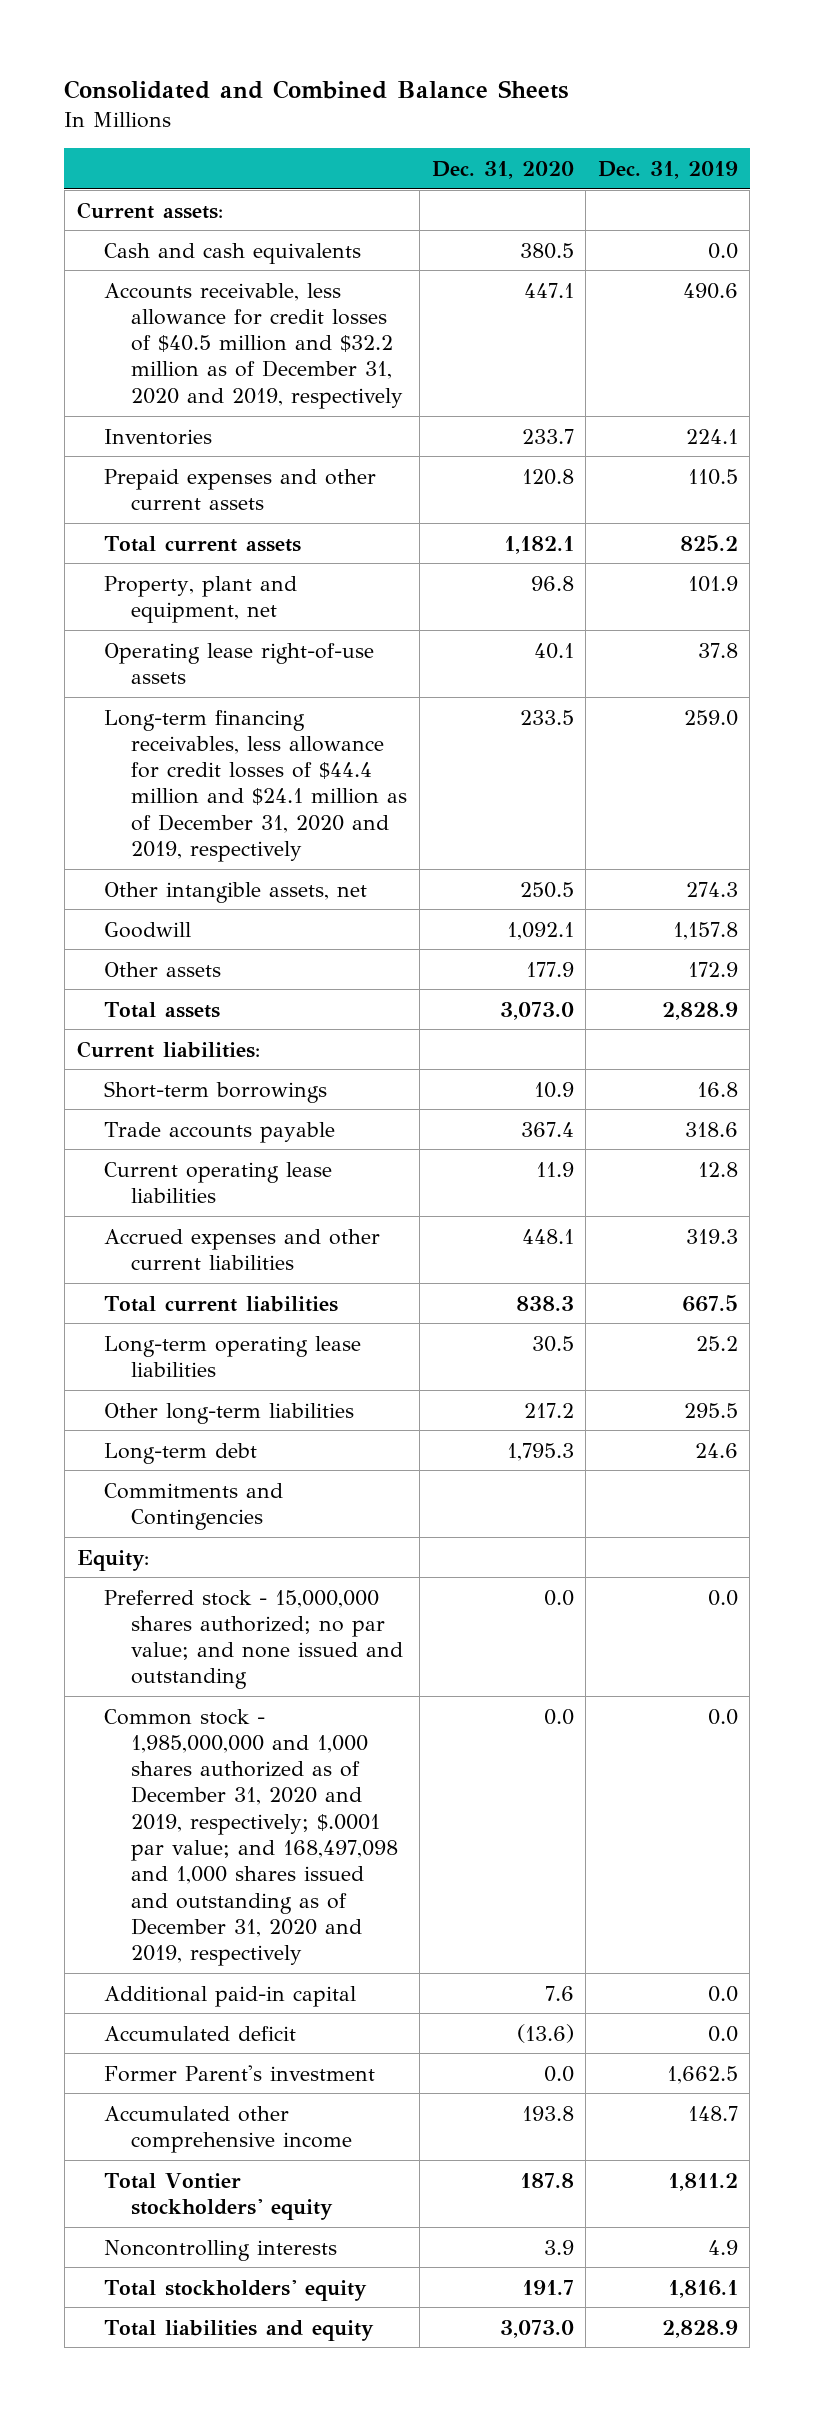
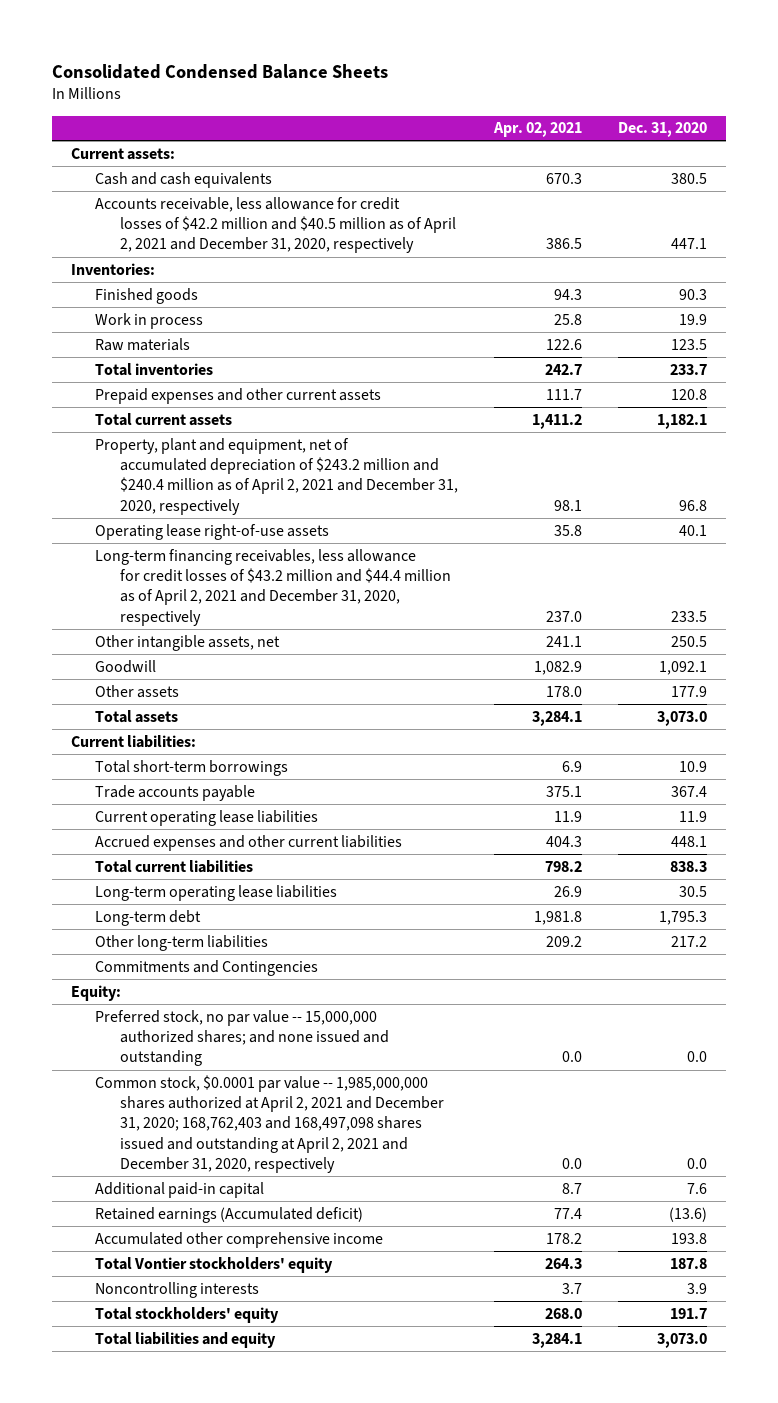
[64,79,570,99] Consolidated and Combined Balance Sheets -> [52,63,389,79] Consolidated Condensed Balance Sheets
[597,160,738,179] Dec. 31, 2019 -> none
none -> [493,122,583,138] Apr. 02, 2021
[104,282,404,409] Accounts receivable, less allowance for credit losses of $40.5 million and $32.2 million as of December 31, 2020 and 2019, respectively -> [95,196,456,254] Accounts receivable, less allowance for credit losses of $42.2 million and $40.5 million as of April 2, 2021 and December 31, 2020, respectively
none -> [70,262,155,275] Inventories:
none -> [95,287,199,304] Finished goods
none -> [95,312,204,329] Work in process
none -> [95,337,191,351] Raw materials
[104,428,213,445] Inventories -> [95,362,214,376] Total inventories
[104,575,298,623] Property, plant and equipment, net -> [95,437,458,515] Property, plant and equipment, net of accumulated depreciation of $243.2 million and $240.4 million as of April 2, 2021 and December 31, 2020, respectively
[104,709,408,863] Long-term financing receivables, less allowance for credit losses of $44.4 million and $24.1 million as of December 31, 2020 and 2019, respectively -> [95,548,451,626] Long-term financing receivables, less allowance for credit losses of $43.2 million and $44.4 million as of April 2, 2021 and December 31, 2020, respectively
[104,1080,328,1103] Short-term borrowings -> [95,759,289,776] Total short-term borrowings
[104,1402,355,1424] Other long-term liabilities -> [95,934,269,951] Other long-term liabilities
[104,1589,404,1690] Preferred stock - 15,000,000 shares authorized; no par value; and none issued and outstanding -> [95,1009,389,1067] Preferred stock, no par value -- 15,000,000 authorized shares; and none issued and outstanding
[104,1708,399,1967] Common stock - 1,985,000,000 and 1,000 shares authorized as of December 31, 2020 and 2019, respectively; $.0001 par value; and 168,497,098 and 1,000 shares issued and outstanding as of December 31, 2020 and 2019, respectively -> [95,1074,444,1174] Common stock, $0.0001 par value -- 1,985,000,000 shares authorized at April 2, 2021 and December 31, 2020; 168,762,403 and 168,497,098 shares issued and outstanding at April 2, 2021 and December 31, 2020, respectively
[104,2064,376,2082] Former Parent's investment -> none
[104,2025,297,2041] Accumulated deficit -> [95,1206,364,1223] Retained earnings (Accumulated deficit)

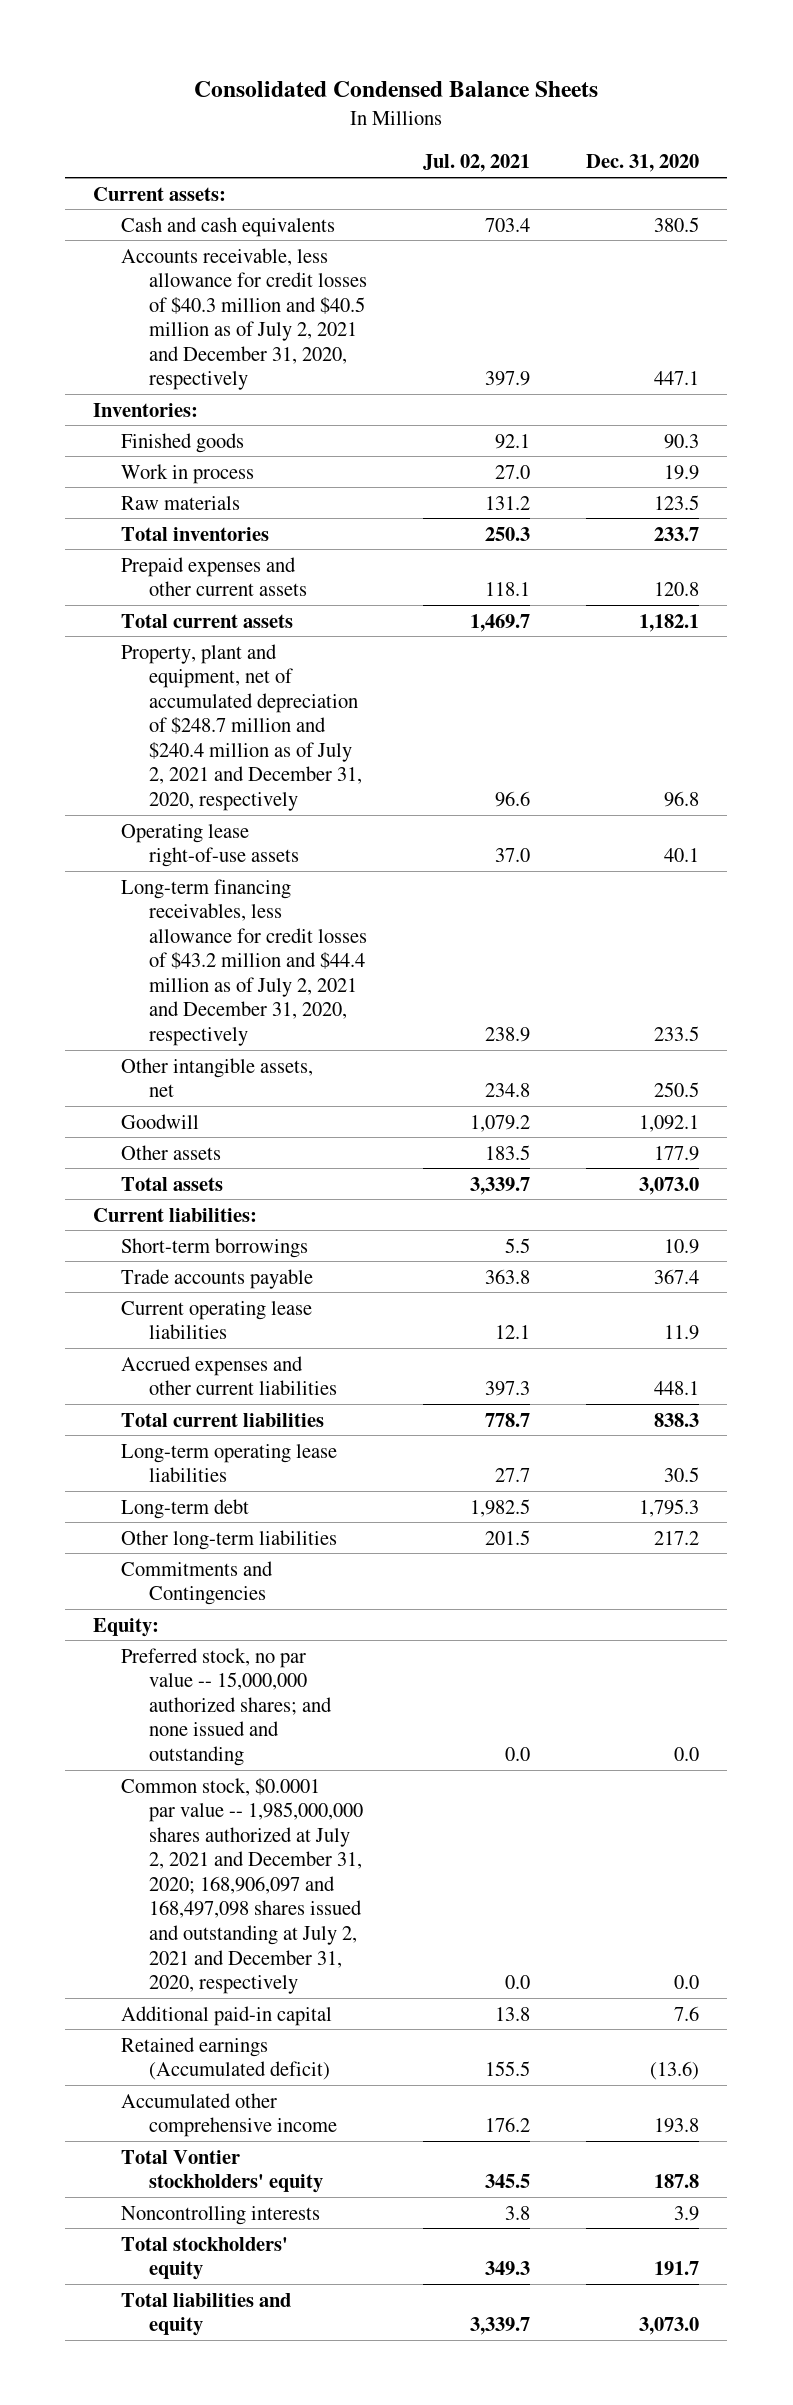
[493,122,583,138] Apr. 02, 2021 -> none
none -> [423,154,531,173] Jul. 02, 2021
[95,196,456,254] Accounts receivable, less allowance for credit losses of $42.2 million and $40.5 million as of April 2, 2021 and December 31, 2020, respectively -> [121,247,368,391] Accounts receivable, less allowance for credit losses of $40.3 million and $40.5 million as of July 2, 2021 and December 31, 2020, respectively
[95,437,458,515] Property, plant and equipment, net of accumulated depreciation of $243.2 million and $240.4 million as of April 2, 2021 and December 31, 2020, respectively -> [121,643,363,812] Property, plant and equipment, net of accumulated depreciation of $248.7 million and $240.4 million as of July 2, 2021 and December 31, 2020, respectively
[95,548,451,626] Long-term financing receivables, less allowance for credit losses of $43.2 million and $44.4 million as of April 2, 2021 and December 31, 2020, respectively -> [121,878,368,1047] Long-term financing receivables, less allowance for credit losses of $43.2 million and $44.4 million as of July 2, 2021 and December 31, 2020, respectively
[95,759,289,776] Total short-term borrowings -> [121,1237,309,1258] Short-term borrowings
[95,1074,444,1174] Common stock, $0.0001 par value -- 1,985,000,000 shares authorized at April 2, 2021 and December 31, 2020; 168,762,403 and 168,497,098 shares issued and outstanding at April 2, 2021 and December 31, 2020, respectively -> [121,1777,364,1995] Common stock, $0.0001 par value -- 1,985,000,000 shares authorized at July 2, 2021 and December 31, 2020; 168,906,097 and 168,497,098 shares issued and outstanding at July 2, 2021 and December 31, 2020, respectively

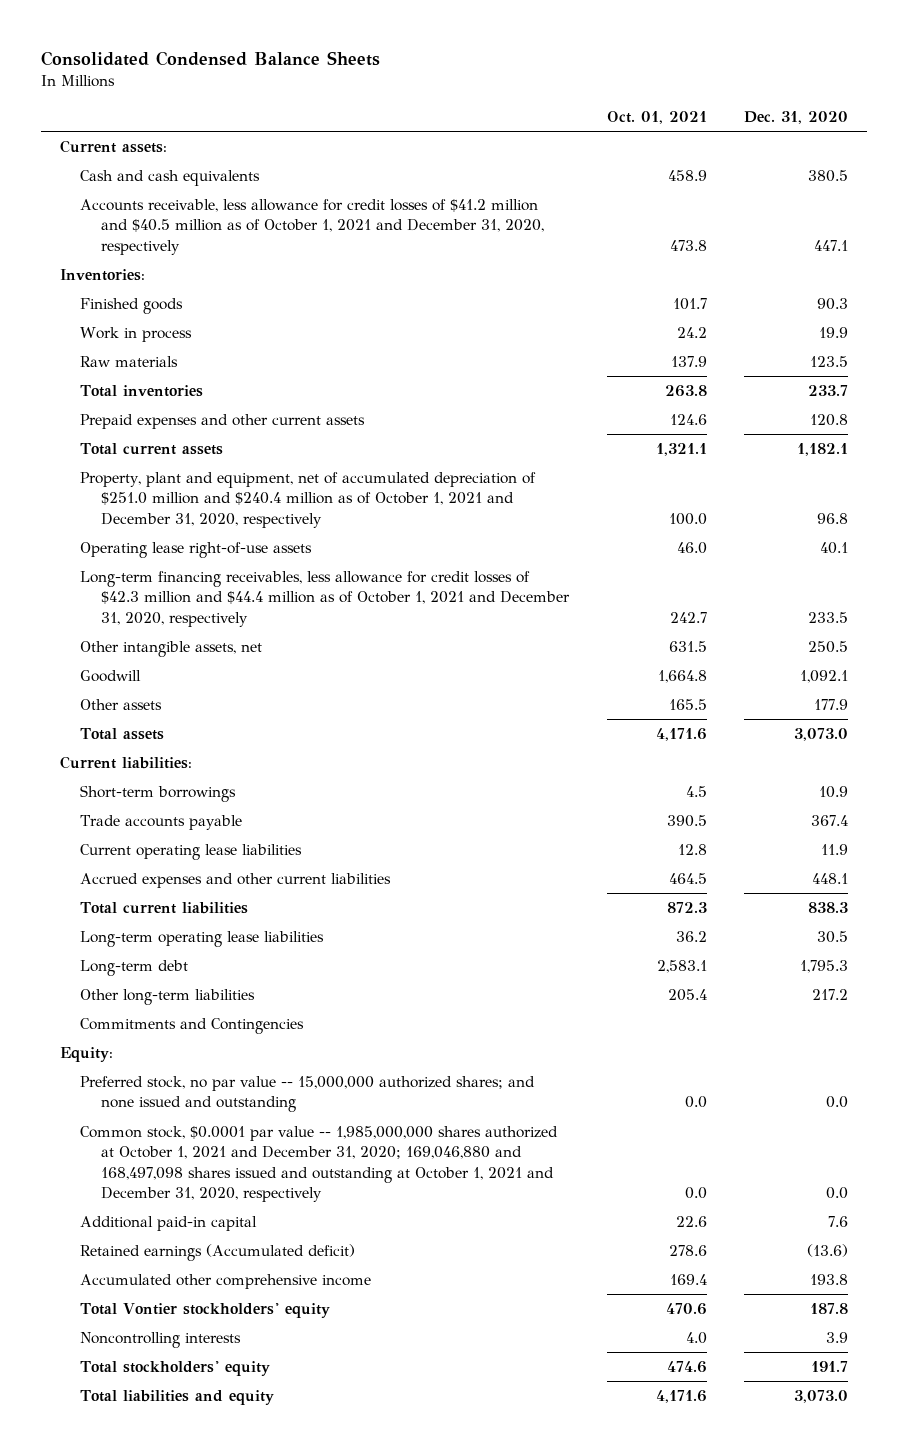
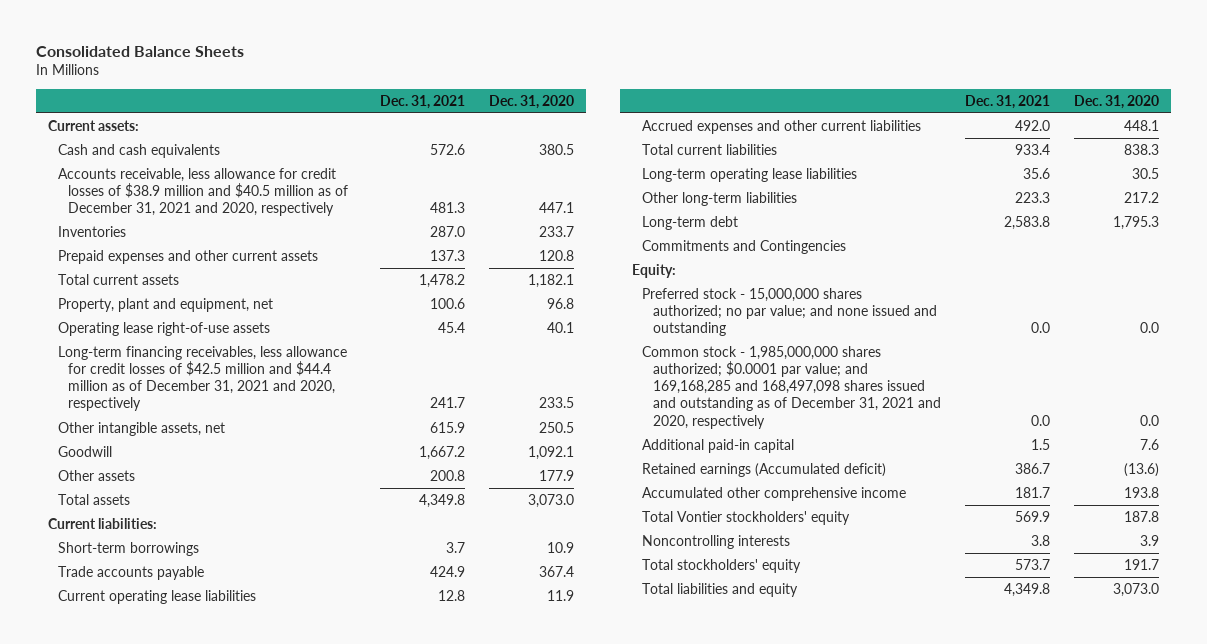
[40,51,380,67] Consolidated Condensed Balance Sheets -> [35,45,244,57] Consolidated Balance Sheets
[606,111,707,125] Oct. 01, 2021 -> none
none -> [380,94,466,109] Dec. 31, 2021
[59,269,145,282] Inventories: -> none
[80,298,184,315] Finished goods -> none
[80,327,193,343] Work in process -> none
[80,356,179,368] Raw materials -> none
[80,199,544,255] Accounts receivable, less allowance for credit losses of $41.2 million and $40.5 million as of October 1, 2021 and December 31, 2020, respectively -> [58,167,349,217] Accounts receivable, less allowance for credit losses of $38.9 million and $40.5 million as of December 31, 2021 and 2020, respectively
[80,385,204,398] Total inventories -> [58,225,127,237] Inventories
[80,472,537,528] Property, plant and equipment, net of accumulated depreciation of $251.0 million and $240.4 million as of October 1, 2021 and December 31, 2020, respectively -> [58,297,274,312] Property, plant and equipment, net
[80,571,570,627] Long-term financing receivables, less allowance for credit losses of $42.3 million and $44.4 million as of October 1, 2021 and December 31, 2020, respectively -> [58,345,348,412] Long-term financing receivables, less allowance for credit losses of $42.5 million and $44.4 million as of December 31, 2021 and 2020, respectively
[80,960,189,977] Long-term debt -> [642,215,739,230] Long-term debt
[80,1076,536,1113] Preferred stock, no par value -- 15,000,000 authorized shares; and none issued and outstanding -> [642,287,937,337] Preferred stock - 15,000,000 shares authorized; no par value; and none issued and outstanding
[80,1126,559,1202] Common stock, $0.0001 par value -- 1,985,000,000 shares authorized at October 1, 2021 and December 31, 2020; 169,046,880 and 168,497,098 shares issued and outstanding at October 1, 2021 and December 31, 2020, respectively -> [642,345,941,429] Common stock - 1,985,000,000 shares authorized; $0.0001 par value; and 169,168,285 and 168,497,098 shares issued and outstanding as of December 31, 2021 and 2020, respectively

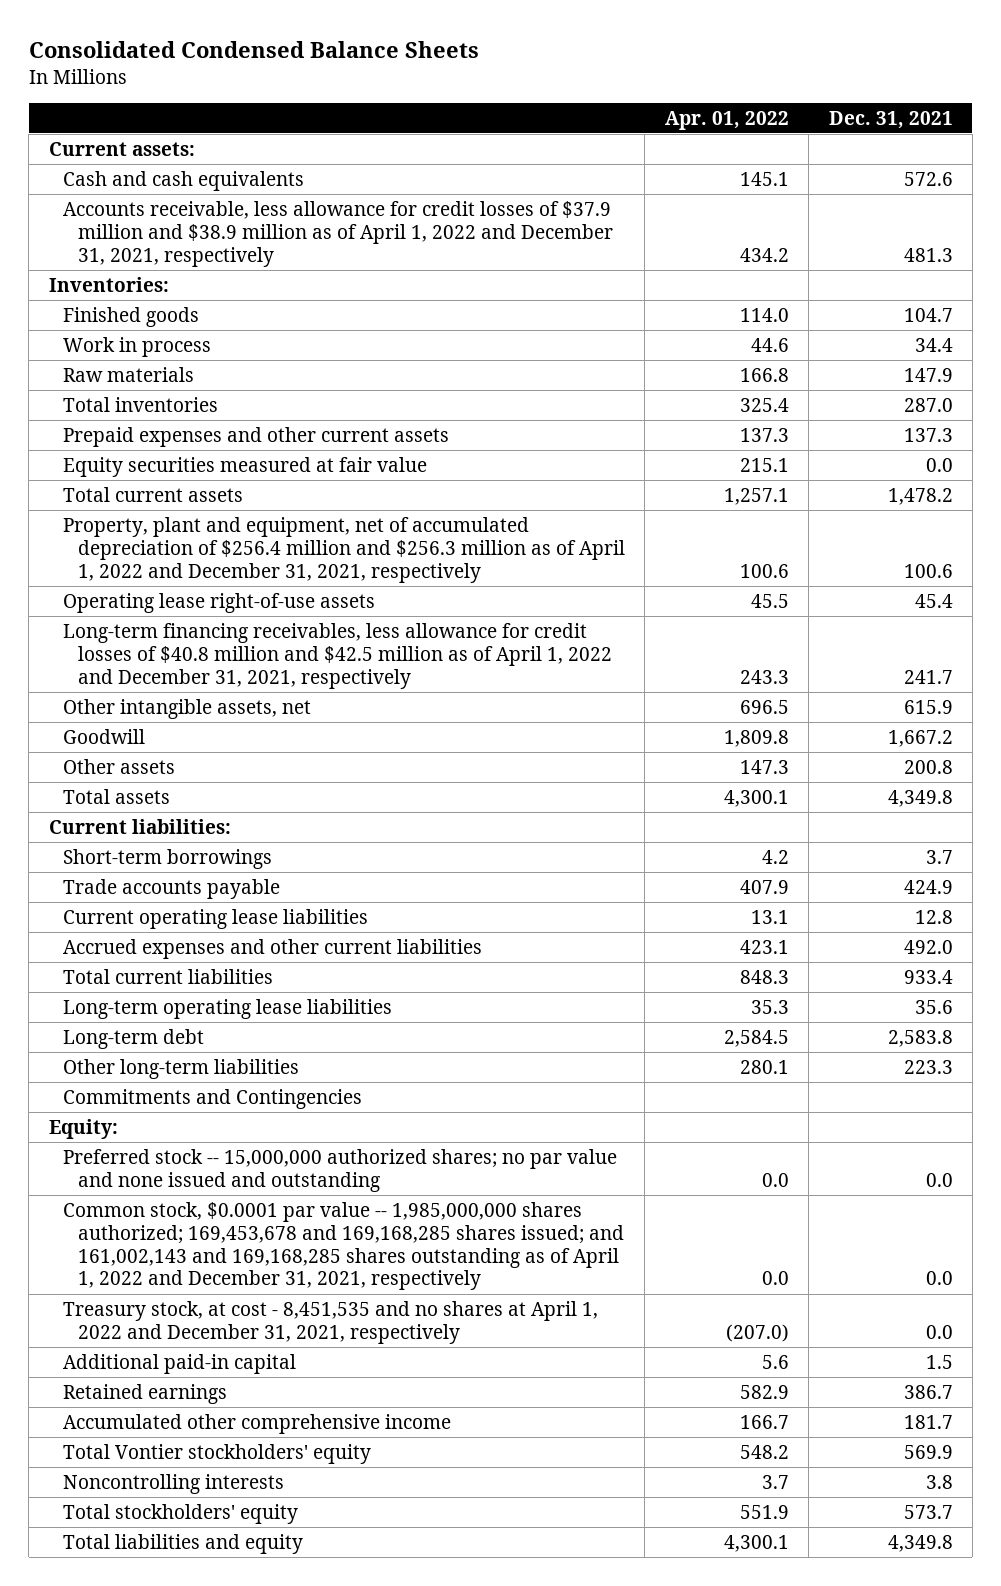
[35,45,244,57] Consolidated Balance Sheets -> [28,41,479,59] Consolidated Condensed Balance Sheets
[489,94,575,109] Dec. 31, 2020 -> none
none -> [664,110,789,130] Apr. 01, 2022
[58,167,349,217] Accounts receivable, less allowance for credit losses of $38.9 million and $40.5 million as of December 31, 2021 and 2020, respectively -> [63,200,613,267] Accounts receivable, less allowance for credit losses of $37.9 million and $38.9 million as of April 1, 2022 and December 31, 2021, respectively
none -> [48,276,169,292] Inventories:
none -> [63,306,200,327] Finished goods
none -> [63,336,212,357] Work in process
none -> [63,366,195,382] Raw materials
[58,225,127,237] Inventories -> [63,396,219,412] Total inventories
none -> [63,456,428,477] Equity securities measured at fair value
[58,297,274,312] Property, plant and equipment, net -> [63,516,625,583] Property, plant and equipment, net of accumulated depreciation of $256.4 million and $256.3 million as of April 1, 2022 and December 31, 2021, respectively
[58,345,348,412] Long-term financing receivables, less allowance for credit losses of $42.5 million and $44.4 million as of December 31, 2021 and 2020, respectively -> [63,622,612,689] Long-term financing receivables, less allowance for credit losses of $40.8 million and $42.5 million as of April 1, 2022 and December 31, 2021, respectively
[642,191,798,206] Other long-term liabilities -> [63,1058,300,1079] Other long-term liabilities
[642,287,937,337] Preferred stock - 15,000,000 shares authorized; no par value; and none issued and outstanding -> [63,1148,618,1192] Preferred stock -- 15,000,000 authorized shares; no par value and none issued and outstanding
[642,345,941,429] Common stock - 1,985,000,000 shares authorized; $0.0001 par value; and 169,168,285 and 168,497,098 shares issued and outstanding as of December 31, 2021 and 2020, respectively -> [63,1201,624,1291] Common stock, $0.0001 par value -- 1,985,000,000 shares authorized; 169,453,678 and 169,168,285 shares issued; and 161,002,143 and 169,168,285 shares outstanding as of April 1, 2022 and December 31, 2021, respectively
none -> [63,1300,599,1344] Treasury stock, at cost - 8,451,535 and no shares at April 1, 2022 and December 31, 2021, respectively
[642,462,887,477] Retained earnings (Accumulated deficit) -> [63,1383,228,1404] Retained earnings

